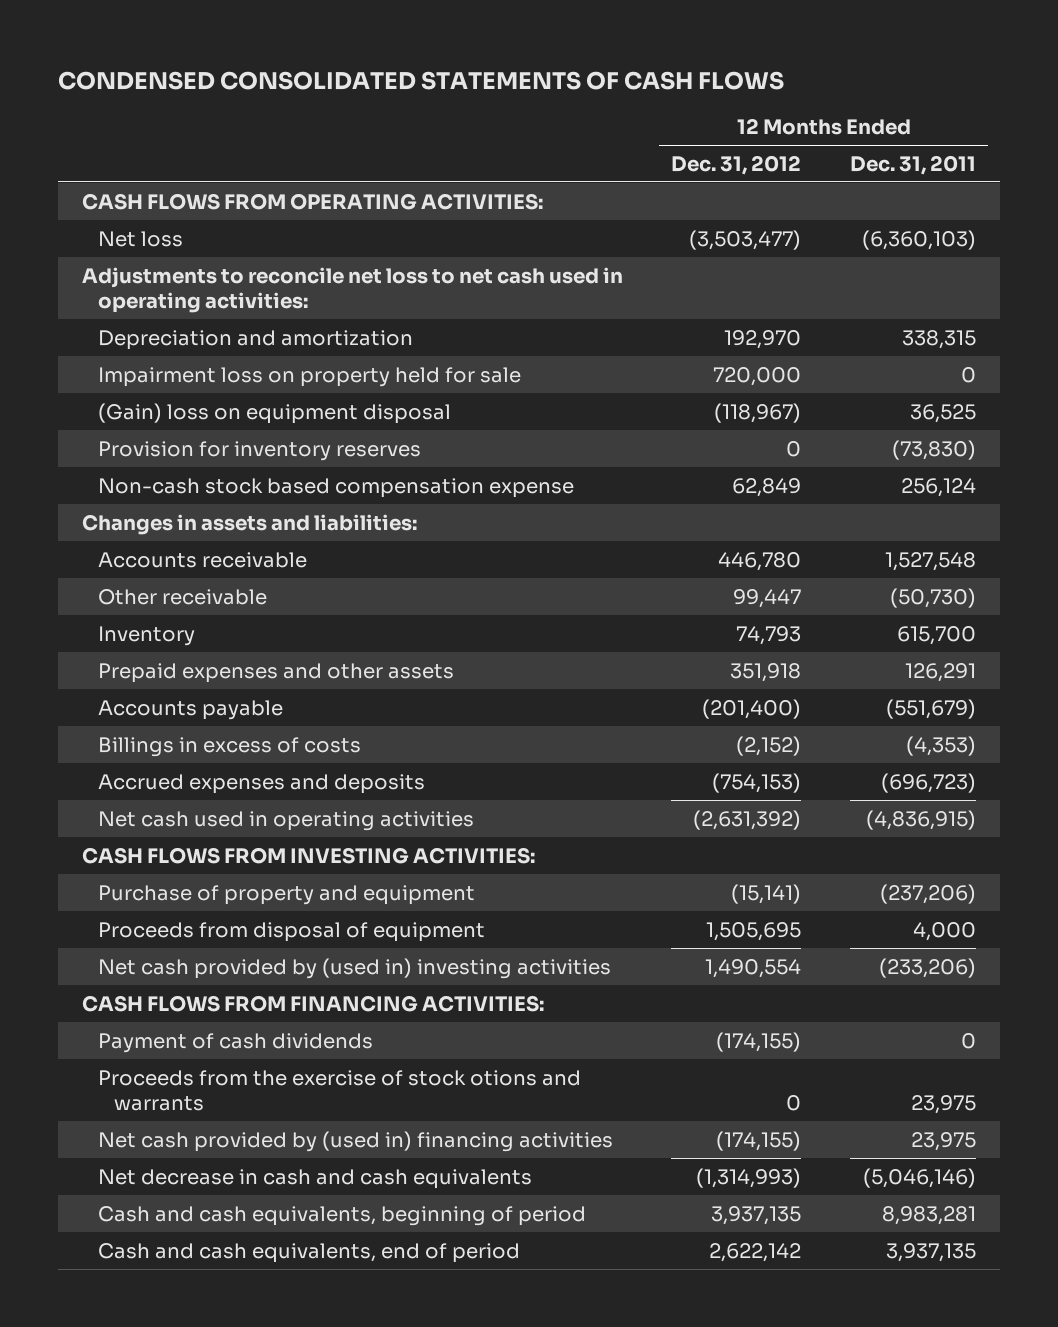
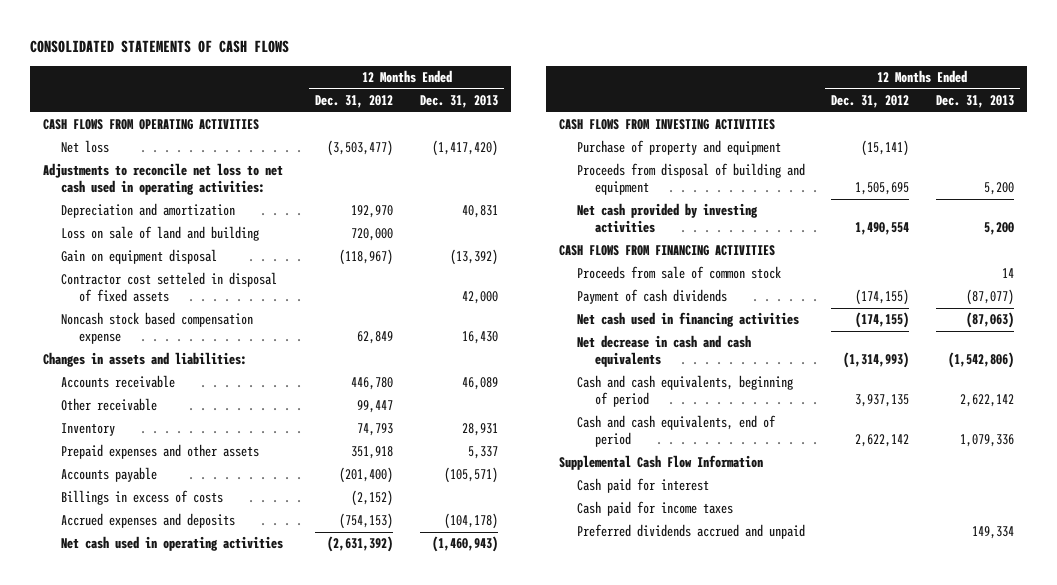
[58,70,785,90] CONDENSED CONSOLIDATED STATEMENTS OF CASH FLOWS -> [30,39,290,53] CONSOLIDATED STATEMENTS OF CASH FLOWS
[849,154,976,175] Dec. 31, 2011 -> none
none -> [419,95,498,109] Dec. 31, 2013
[82,192,544,210] CASH FLOWS FROM OPERATING ACTIVITIES: -> [43,119,260,131] CASH FLOWS FROM OPERATING ACTIVITIES
[97,366,521,387] Impairment loss on property held for sale -> none
[97,440,421,461] Provision for inventory reserves -> none
none -> [61,226,260,242] Loss on sale of land and building
[97,402,451,424] (Gain) loss on equipment disposal -> [61,249,218,265] Gain on equipment disposal
none -> [61,272,278,303] Contractor cost setteled in disposal of fixed assets
[97,477,574,498] Non-cash stock based compensation expense -> [61,312,254,345] Noncash stock based compensation expense
[82,846,536,864] CASH FLOWS FROM INVESTING ACTIVITIES: -> [559,119,776,131] CASH FLOWS FROM INVESTING ACTIVITIES
[97,921,485,942] Proceeds from disposal of equipment -> [576,163,805,196] Proceeds from disposal of building and equipment
[97,957,611,979] Net cash provided by (used in) investing activities -> [576,203,758,234] Net cash provided by investing activities
[82,994,545,1012] CASH FLOWS FROM FINANCING ACTIVITIES: -> [559,245,776,257] CASH FLOWS FROM FINANCING ACTIVITIES
none -> [576,266,781,280] Proceeds from sale of common stock
[97,1069,581,1111] Proceeds from the exercise of stock otions and warrants -> none
[97,1130,613,1152] Net cash provided by (used in) financing activities -> [576,312,799,328] Net cash used in financing activities
none -> [559,455,764,471] Supplemental Cash Flow Information
none -> [576,478,709,494] Cash paid for interest
none -> [576,501,733,517] Cash paid for income taxes
none -> [576,524,805,540] Preferred dividends accrued and unpaid

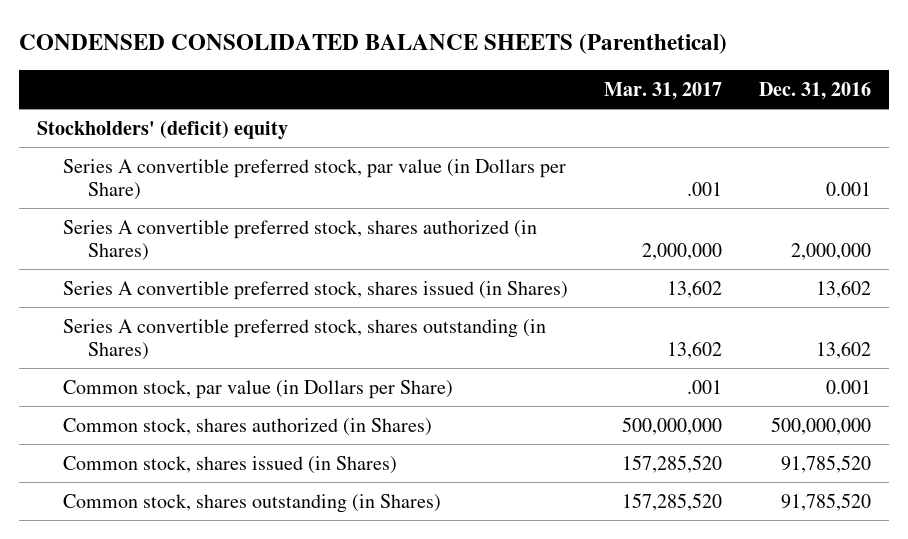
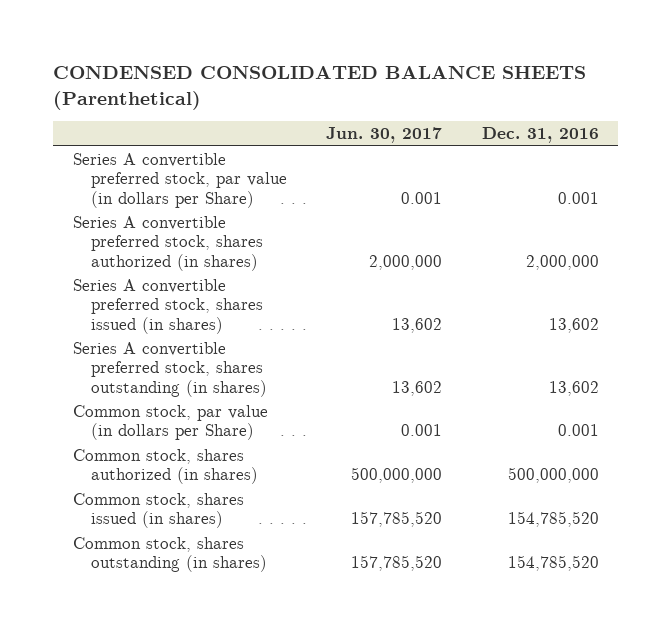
[604,81,723,100] Mar. 31, 2017 -> none
none -> [326,127,443,144] Jun. 30, 2017
[37,120,289,140] Stockholders' (deficit) equity -> none
[62,158,566,201] Series A convertible preferred stock, par value (in Dollars per Share) -> [72,153,287,208] Series A convertible preferred stock, par value (in dollars per Share)
[62,219,537,262] Series A convertible preferred stock, shares authorized (in Shares) -> [72,216,263,271] Series A convertible preferred stock, shares authorized (in shares)
[62,280,568,300] Series A convertible preferred stock, shares issued (in Shares) -> [72,279,263,334] Series A convertible preferred stock, shares issued (in shares)
[62,318,546,361] Series A convertible preferred stock, shares outstanding (in Shares) -> [72,342,267,397] Series A convertible preferred stock, shares outstanding (in shares)
[62,379,453,399] Common stock, par value (in Dollars per Share) -> [72,405,268,441] Common stock, par value (in dollars per Share)
[62,417,432,436] Common stock, shares authorized (in Shares) -> [72,449,258,485] Common stock, shares authorized (in shares)
[62,455,397,474] Common stock, shares issued (in Shares) -> [72,493,244,529] Common stock, shares issued (in shares)
[780,454,871,473] 91,785,520 -> [507,511,599,528] 154,785,520
[62,493,441,513] Common stock, shares outstanding (in Shares) -> [72,537,267,573] Common stock, shares outstanding (in shares)
[780,492,871,511] 91,785,520 -> [507,555,599,572] 154,785,520

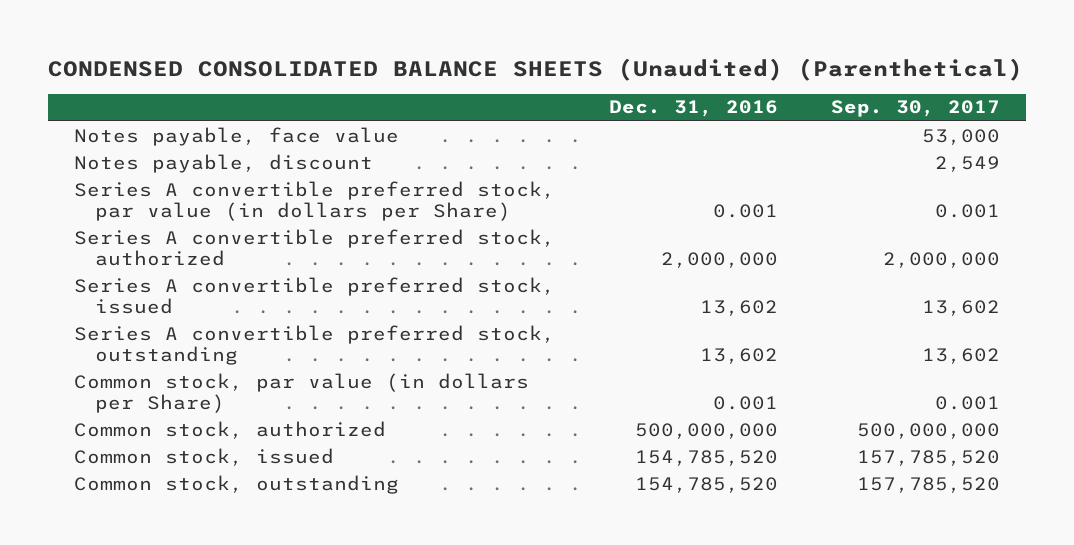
[53,65,587,110] CONDENSED CONSOLIDATED BALANCE SHEETS (Parenthetical) -> [47,57,1023,81] CONDENSED CONSOLIDATED BALANCE SHEETS (Unaudited) (Parenthetical)
[326,127,443,144] Jun. 30, 2017 -> none
none -> [830,100,1000,118] Sep. 30, 2017
none -> [74,126,400,146] Notes payable, face value
none -> [74,153,374,173] Notes payable, discount
[72,216,263,271] Series A convertible preferred stock, shares authorized (in shares) -> [74,228,556,266] Series A convertible preferred stock, authorized
[72,279,263,334] Series A convertible preferred stock, shares issued (in shares) -> [74,276,556,314] Series A convertible preferred stock, issued
[72,342,267,397] Series A convertible preferred stock, shares outstanding (in shares) -> [74,324,556,365] Series A convertible preferred stock, outstanding
[72,449,258,485] Common stock, shares authorized (in shares) -> [74,420,387,439] Common stock, authorized
[72,493,244,529] Common stock, shares issued (in shares) -> [74,447,335,466] Common stock, issued
[72,537,267,573] Common stock, shares outstanding (in shares) -> [74,474,400,494] Common stock, outstanding

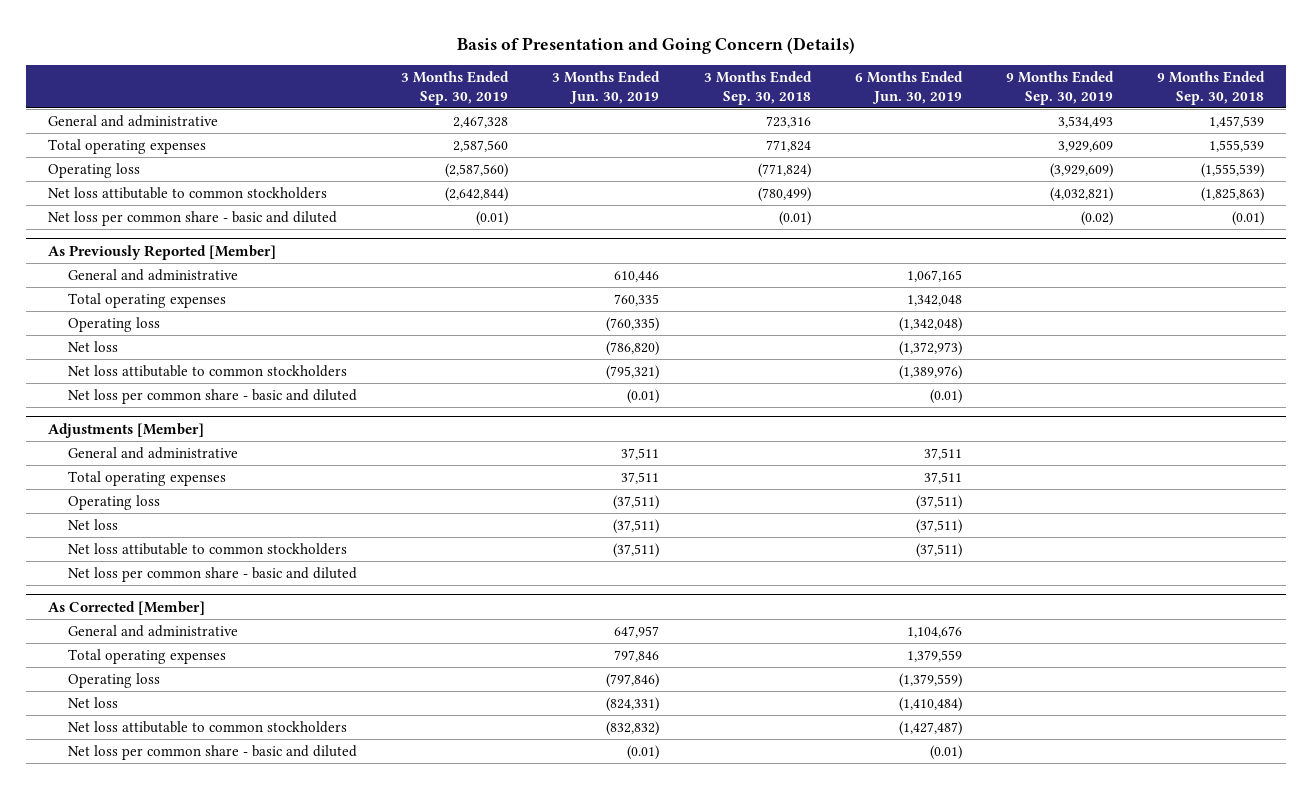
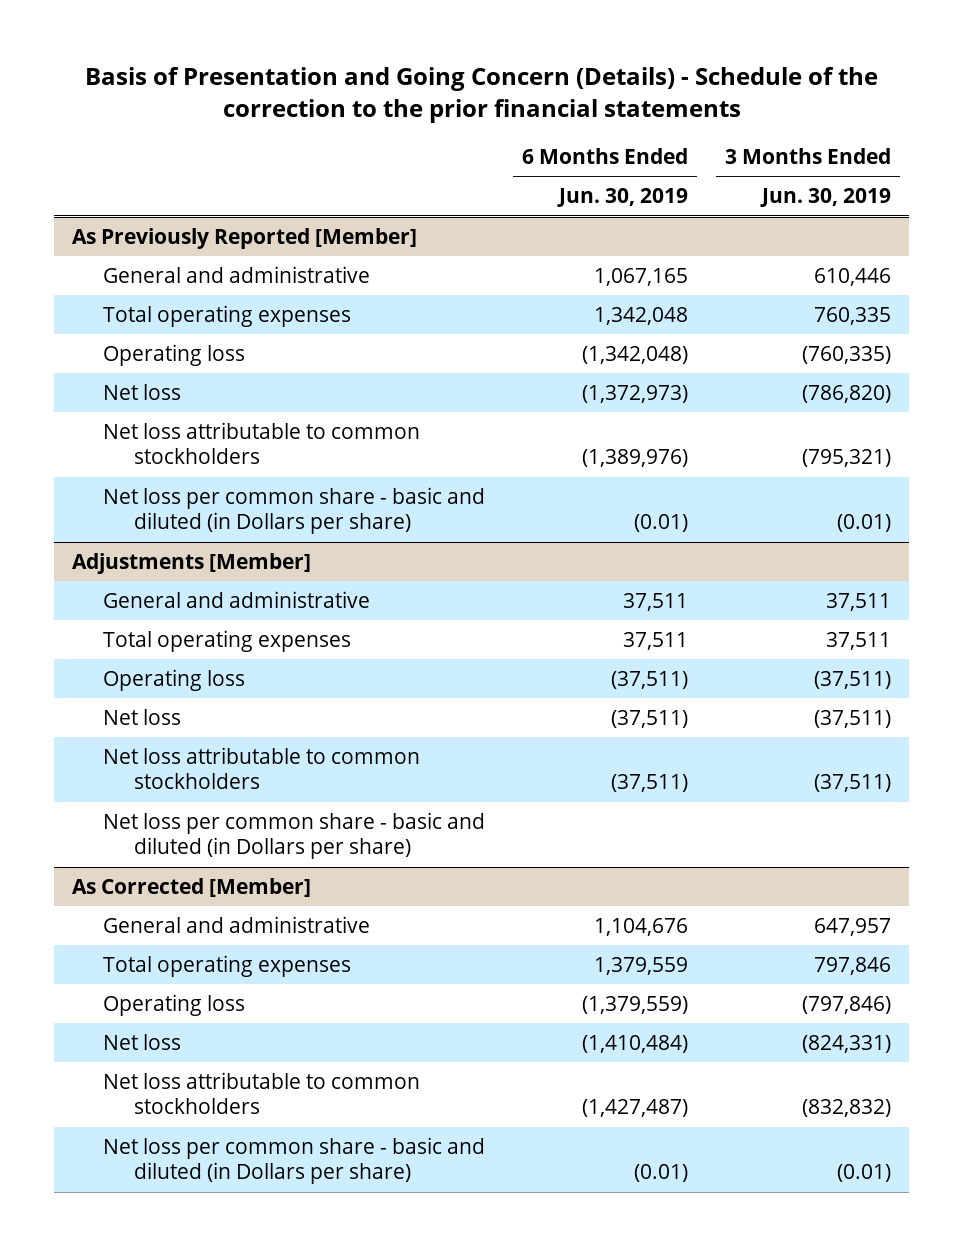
[457,36,856,54] Basis of Presentation and Going Concern (Details) -> [84,67,878,124] Basis of Presentation and Going Concern (Details) - Schedule of the correction to the prior financial statements
[401,70,510,105] 3 Months Ended Sep. 30, 2019 -> none
[703,70,812,105] 3 Months Ended Sep. 30, 2018 -> none
[1005,70,1114,105] 9 Months Ended Sep. 30, 2019 -> none
[1156,70,1265,105] 9 Months Ended Sep. 30, 2018 -> none
[48,115,219,128] General and administrative -> none
[48,139,207,155] Total operating expenses -> none
[48,163,141,179] Operating loss -> none
[48,187,328,200] Net loss attibutable to common stockholders -> none
[48,211,338,227] Net loss per common share - basic and diluted -> none
[68,365,348,378] Net loss attibutable to common stockholders -> [102,421,420,465] Net loss attributable to common stockholders
[68,389,358,405] Net loss per common share - basic and diluted -> [102,486,485,535] Net loss per common share - basic and diluted (in Dollars per share)
[68,543,348,556] Net loss attibutable to common stockholders -> [102,746,420,790] Net loss attributable to common stockholders
[68,567,358,583] Net loss per common share - basic and diluted -> [102,811,485,860] Net loss per common share - basic and diluted (in Dollars per share)
[68,721,348,734] Net loss attibutable to common stockholders -> [102,1071,420,1115] Net loss attributable to common stockholders
[68,745,358,761] Net loss per common share - basic and diluted -> [102,1136,485,1185] Net loss per common share - basic and diluted (in Dollars per share)

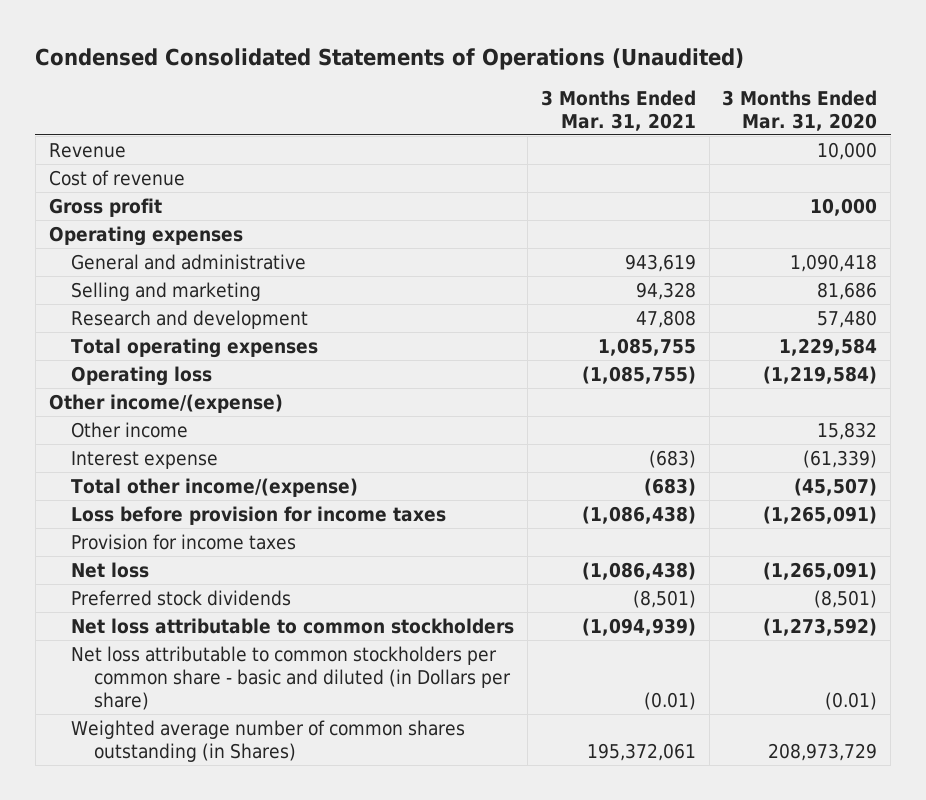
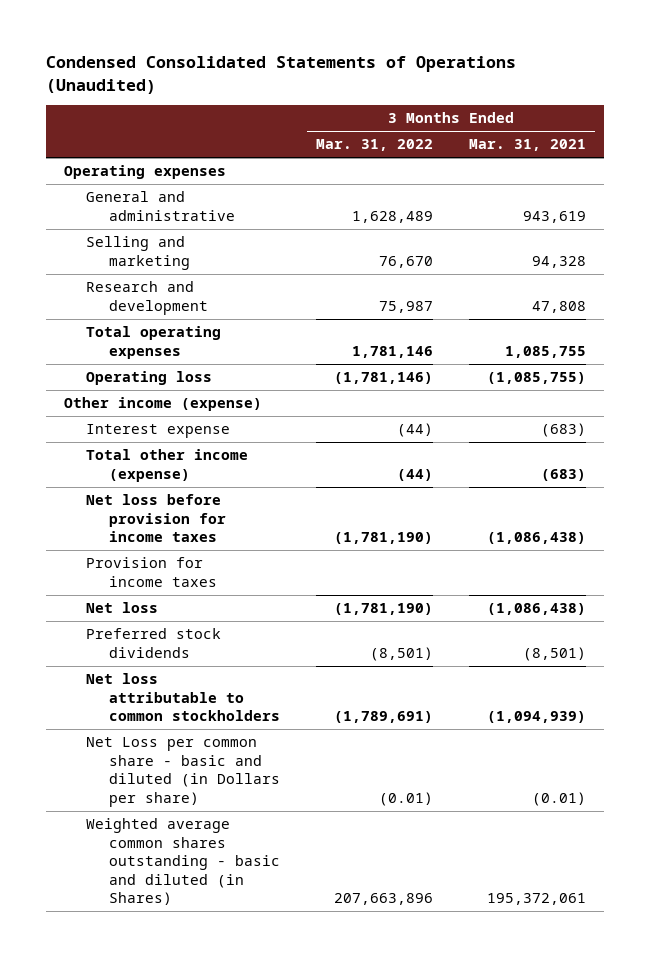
[722,89,878,131] 3 Months Ended Mar. 31, 2020 -> none
none -> [315,139,433,152] Mar. 31, 2022
[48,142,126,158] Revenue -> none
[48,169,185,186] Cost of revenue -> none
[48,197,162,217] Gross profit -> none
[71,421,189,438] Other income -> none
[48,393,283,413] Other income/(expense) -> [63,397,262,412] Other income (expense)
[71,477,359,497] Total other income/(expense) -> [86,449,249,482] Total other income (expense)
[71,505,447,525] Loss before provision for income taxes -> [86,494,226,543] Net loss before provision for income taxes
[71,645,511,710] Net loss attributable to common stockholders per common share - basic and diluted (in Dollars per share) -> [86,737,280,807] Net Loss per common share - basic and diluted (in Dollars per share)
[71,719,466,762] Weighted average number of common shares outstanding (in Shares) -> [86,818,280,906] Weighted average common shares outstanding - basic and diluted (in Shares)

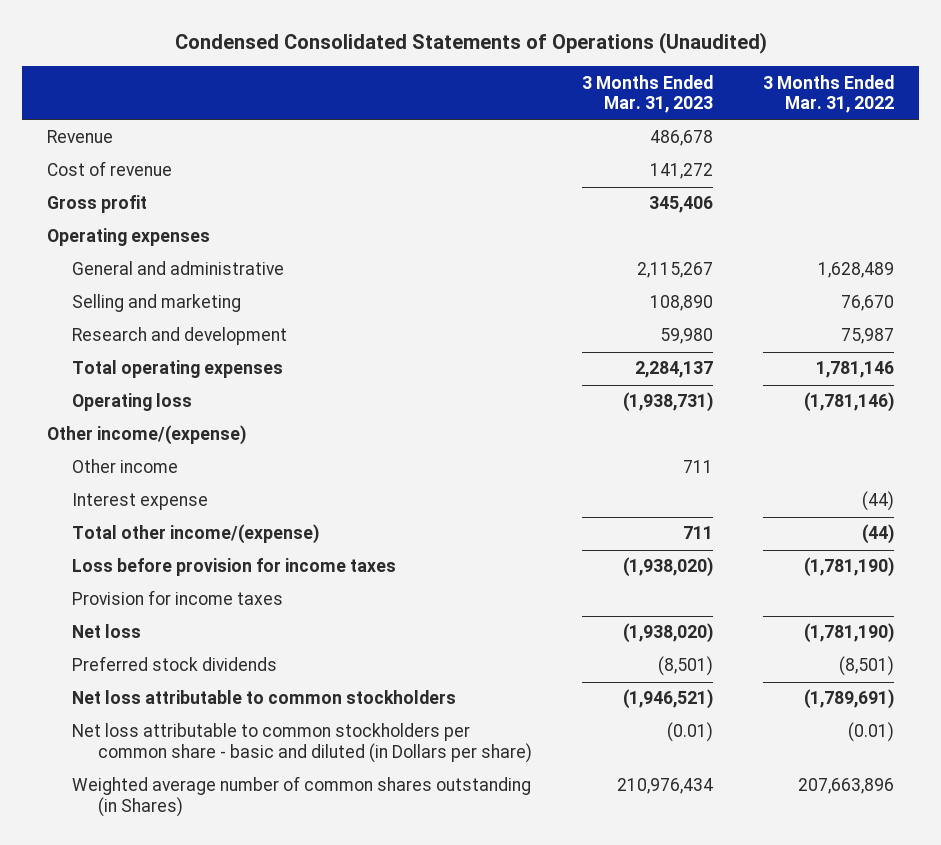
[469,139,587,152] Mar. 31, 2021 -> none
none -> [581,74,713,114] 3 Months Ended Mar. 31, 2023
none -> [47,130,114,144] Revenue
none -> [47,161,173,177] Cost of revenue
none -> [47,195,148,214] Gross profit
[63,397,262,412] Other income (expense) -> [47,425,247,446] Other income/(expense)
none -> [72,459,179,474] Other income
[86,449,249,482] Total other income (expense) -> [72,524,320,545] Total other income/(expense)
[86,494,226,543] Net loss before provision for income taxes -> [72,558,397,577] Loss before provision for income taxes
[86,737,280,807] Net Loss per common share - basic and diluted (in Dollars per share) -> [72,723,532,764] Net loss attributable to common stockholders per common share - basic and diluted (in Dollars per share)
[86,818,280,906] Weighted average common shares outstanding - basic and diluted (in Shares) -> [72,776,532,818] Weighted average number of common shares outstanding (in Shares)

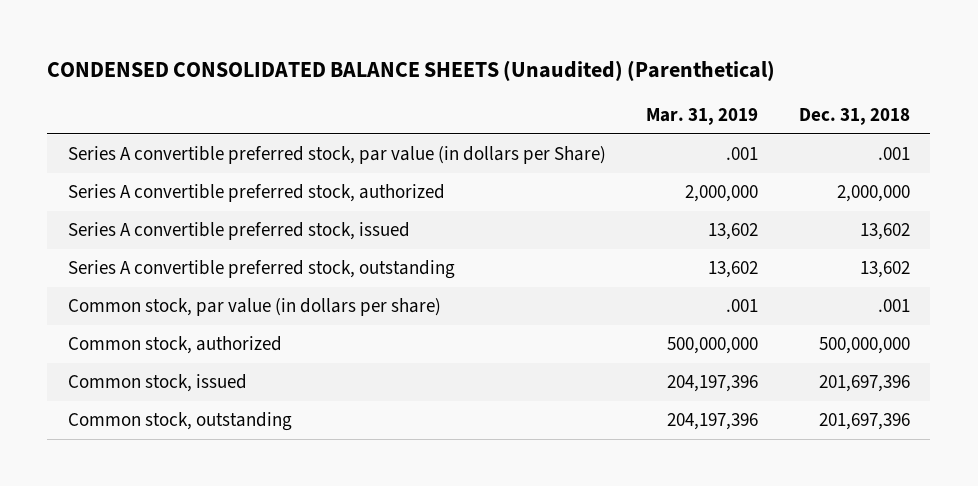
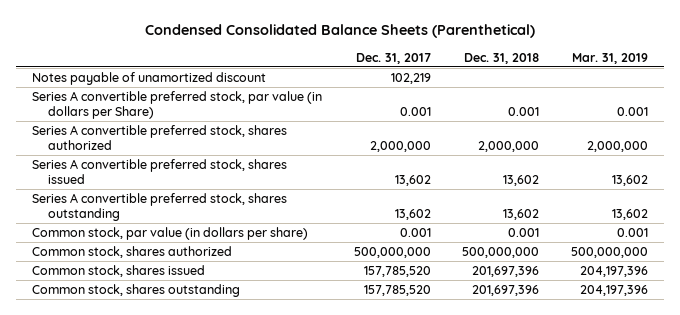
[47,59,776,81] CONDENSED CONSOLIDATED BALANCE SHEETS (Unaudited) (Parenthetical) -> [145,24,536,39] Condensed Consolidated Balance Sheets (Parenthetical)
none -> [355,52,431,64] Dec. 31, 2017
none -> [31,72,266,86] Notes payable of unamortized discount
[726,147,759,161] .001 -> [617,107,649,117] 0.001
[877,147,910,161] .001 -> [508,107,540,117] 0.001
[67,184,445,203] Series A convertible preferred stock, authorized -> [31,125,287,151] Series A convertible preferred stock, shares authorized
[67,222,410,241] Series A convertible preferred stock, issued -> [31,159,287,185] Series A convertible preferred stock, shares issued
[67,260,455,280] Series A convertible preferred stock, outstanding -> [31,193,287,222] Series A convertible preferred stock, shares outstanding
[726,299,759,313] .001 -> [617,228,649,238] 0.001
[877,299,910,313] .001 -> [508,228,540,238] 0.001
[67,336,282,355] Common stock, authorized -> [31,246,232,259] Common stock, shares authorized
[67,374,247,393] Common stock, issued -> [31,265,205,278] Common stock, shares issued
[67,412,292,432] Common stock, outstanding -> [31,284,240,298] Common stock, shares outstanding

